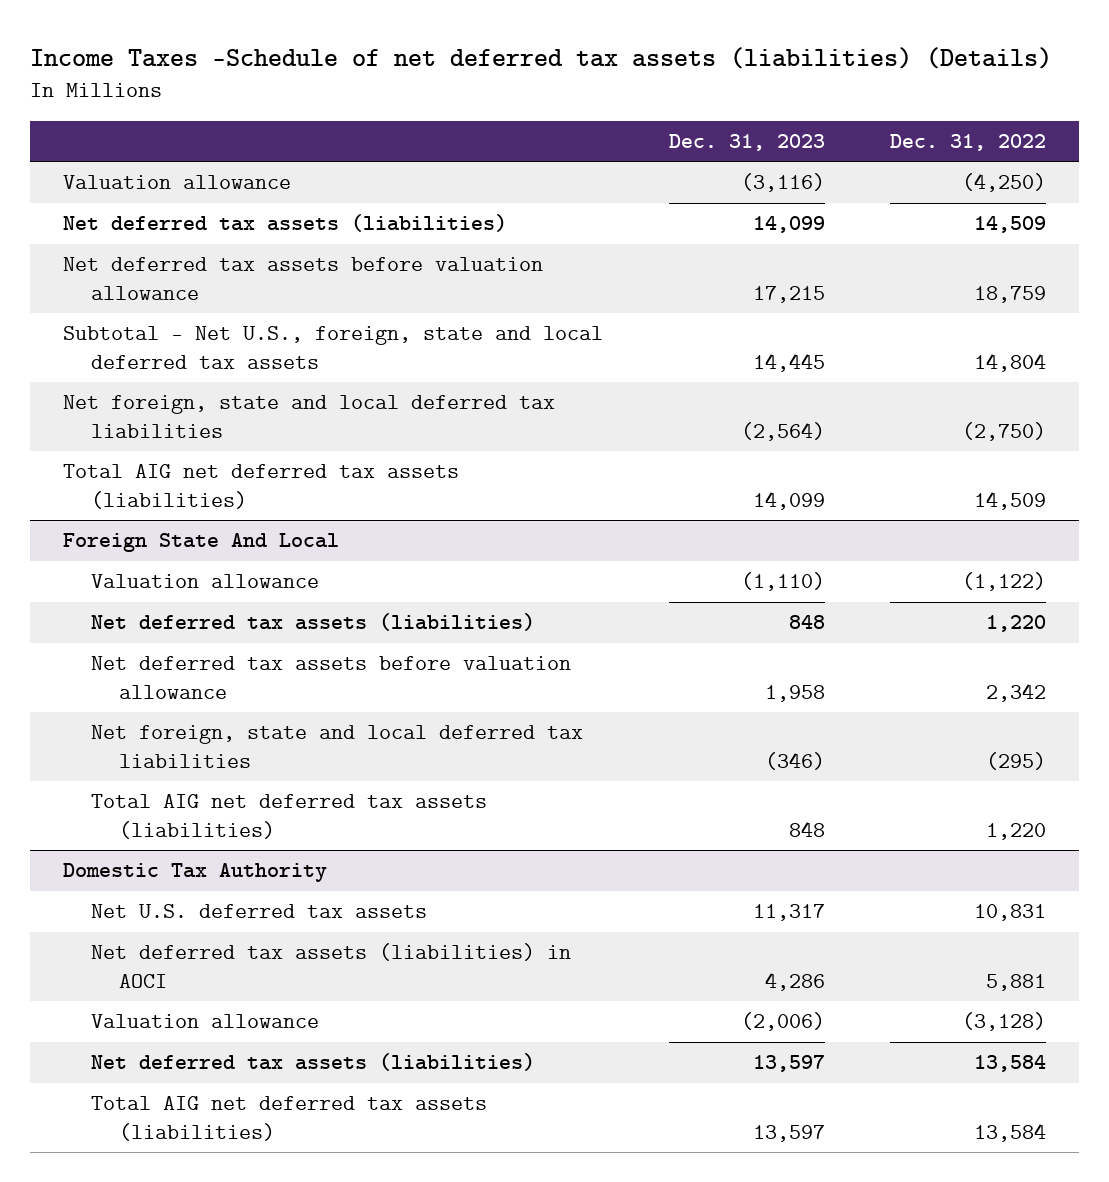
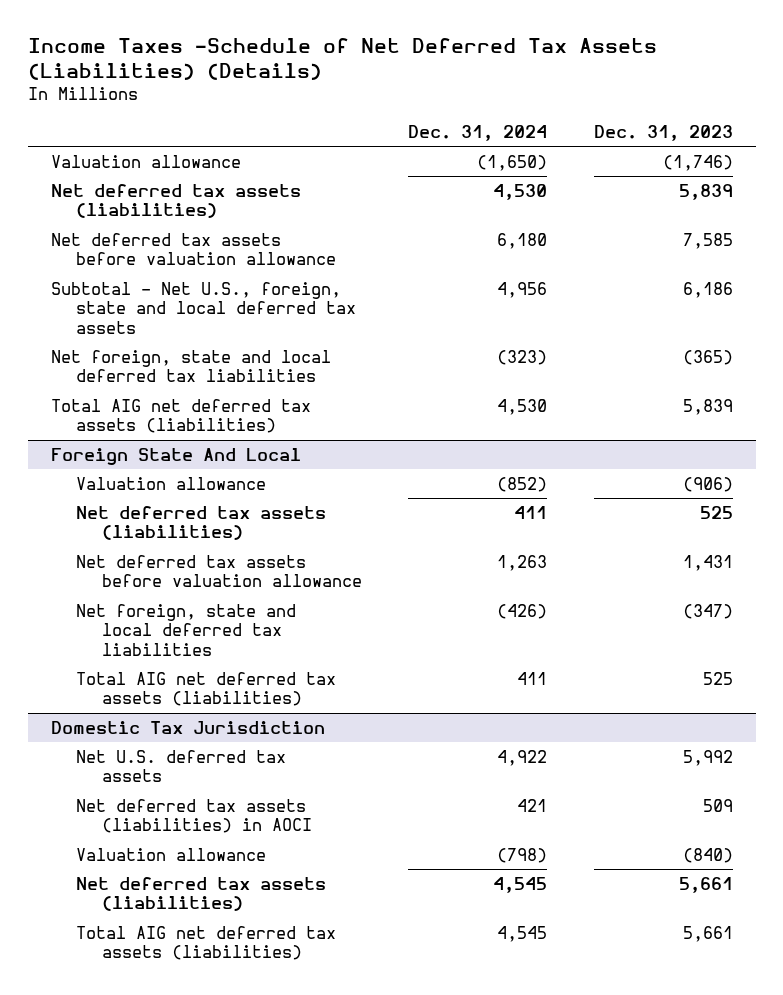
[30,47,1053,70] Income Taxes -Schedule of net deferred tax assets (liabilities) (Details) -> [27,38,657,81] Income Taxes -Schedule of Net Deferred Tax Assets (Liabilities) (Details)
[890,133,1047,151] Dec. 31, 2022 -> none
none -> [408,124,548,141] Dec. 31, 2024
[740,173,825,193] (3,116) -> [662,154,733,171] (1,746)
[752,216,825,234] 14,099 -> [678,183,733,200] 5,839
[752,285,825,303] 17,215 -> [682,232,733,249] 7,585
[752,352,825,372] 14,445 -> [682,281,733,298] 6,186
[740,421,825,441] (2,564) -> [682,349,733,365] (365)
[752,490,825,510] 14,099 -> [682,398,733,415] 5,839
[740,572,825,592] (1,110) -> [682,476,733,492] (906)
[788,615,825,630] 848 -> [699,505,733,519] 525
[764,684,825,702] 1,958 -> [682,554,733,571] 1,431
[764,751,825,770] (346) -> [682,603,733,619] (347)
[788,820,825,837] 848 -> [702,671,733,685] 525
[62,863,327,883] Domestic Tax Authority -> [50,720,325,734] Domestic Tax Jurisdiction
[752,904,825,922] 11,317 -> [682,749,733,766] 5,992
[764,971,825,991] 4,286 -> [702,798,733,812] 509
[740,1012,825,1032] (2,006) -> [682,847,733,863] (840)
[752,1055,825,1073] 13,597 -> [678,876,733,893] 5,661
[752,1124,825,1142] 13,597 -> [682,925,733,942] 5,661

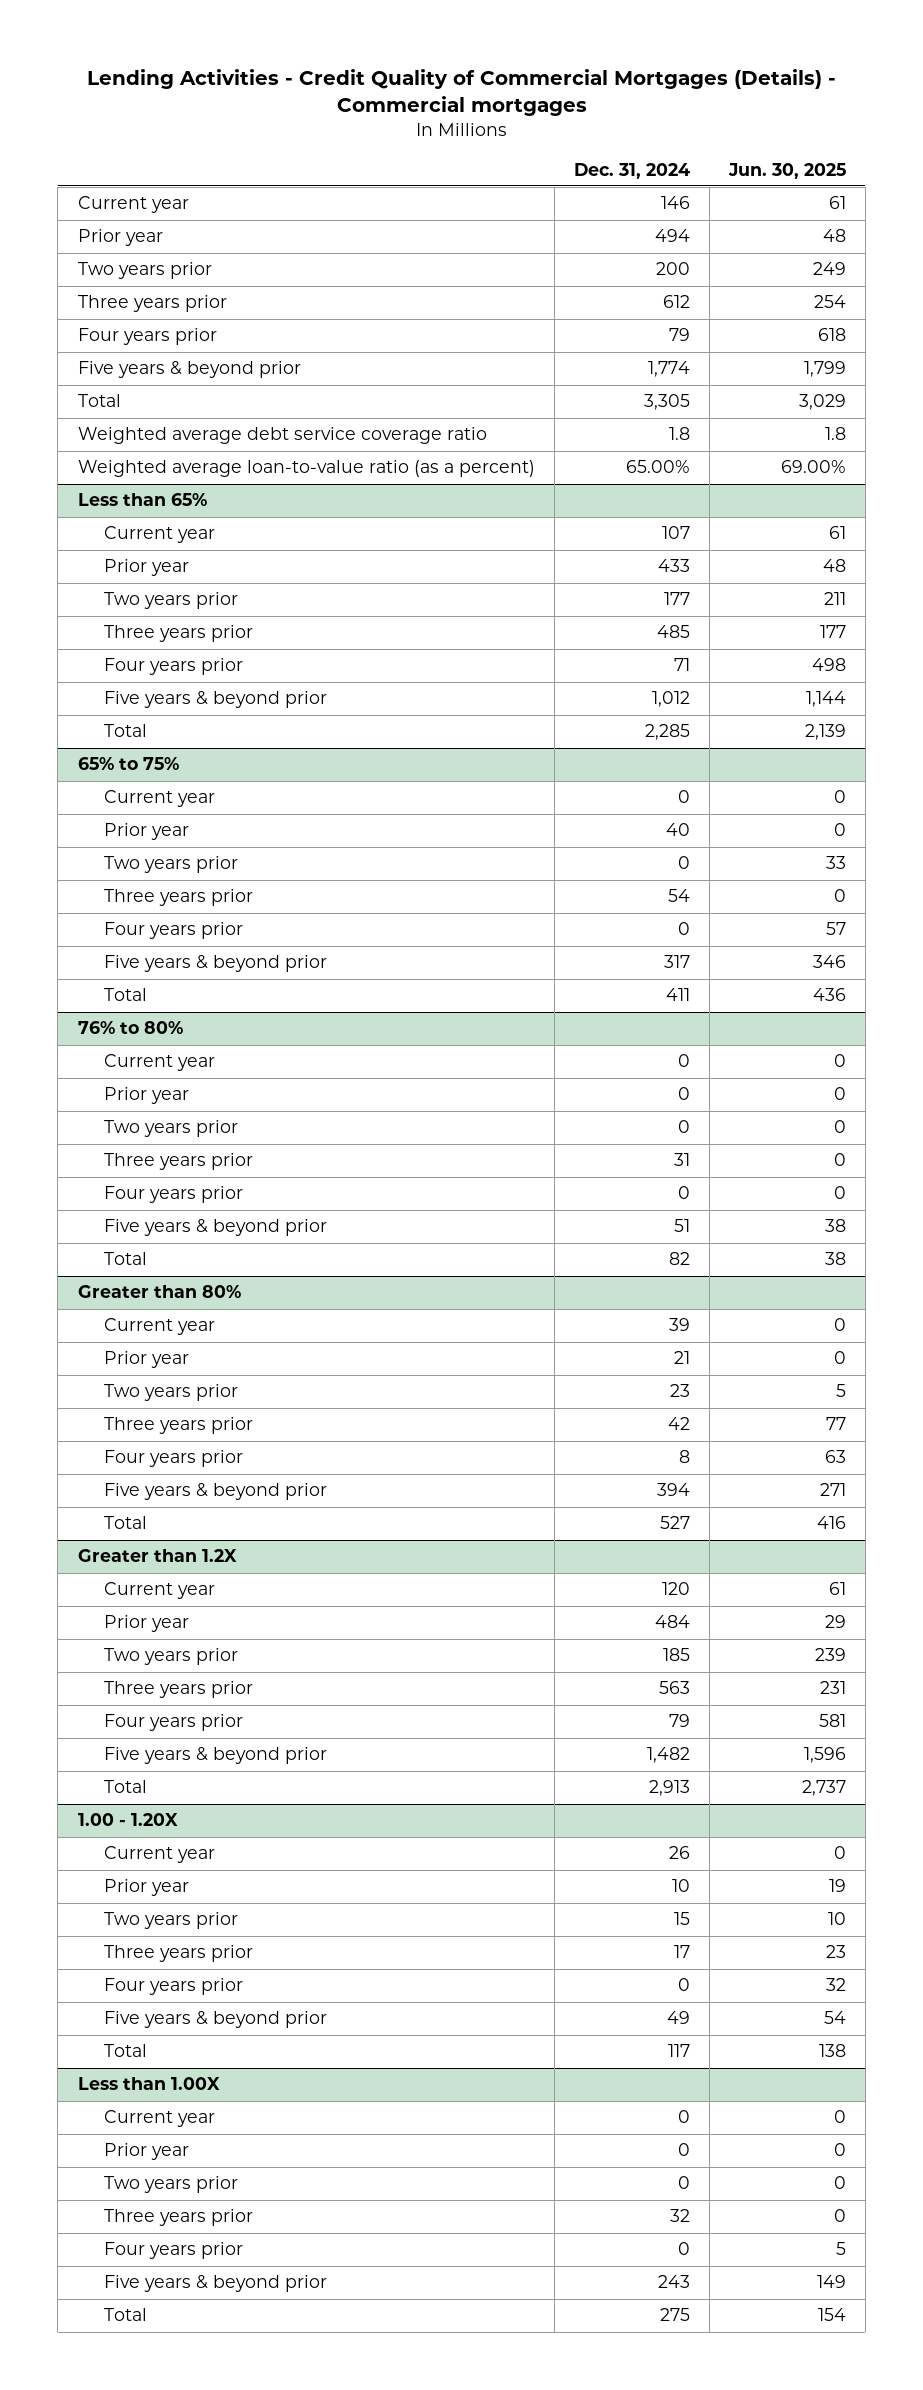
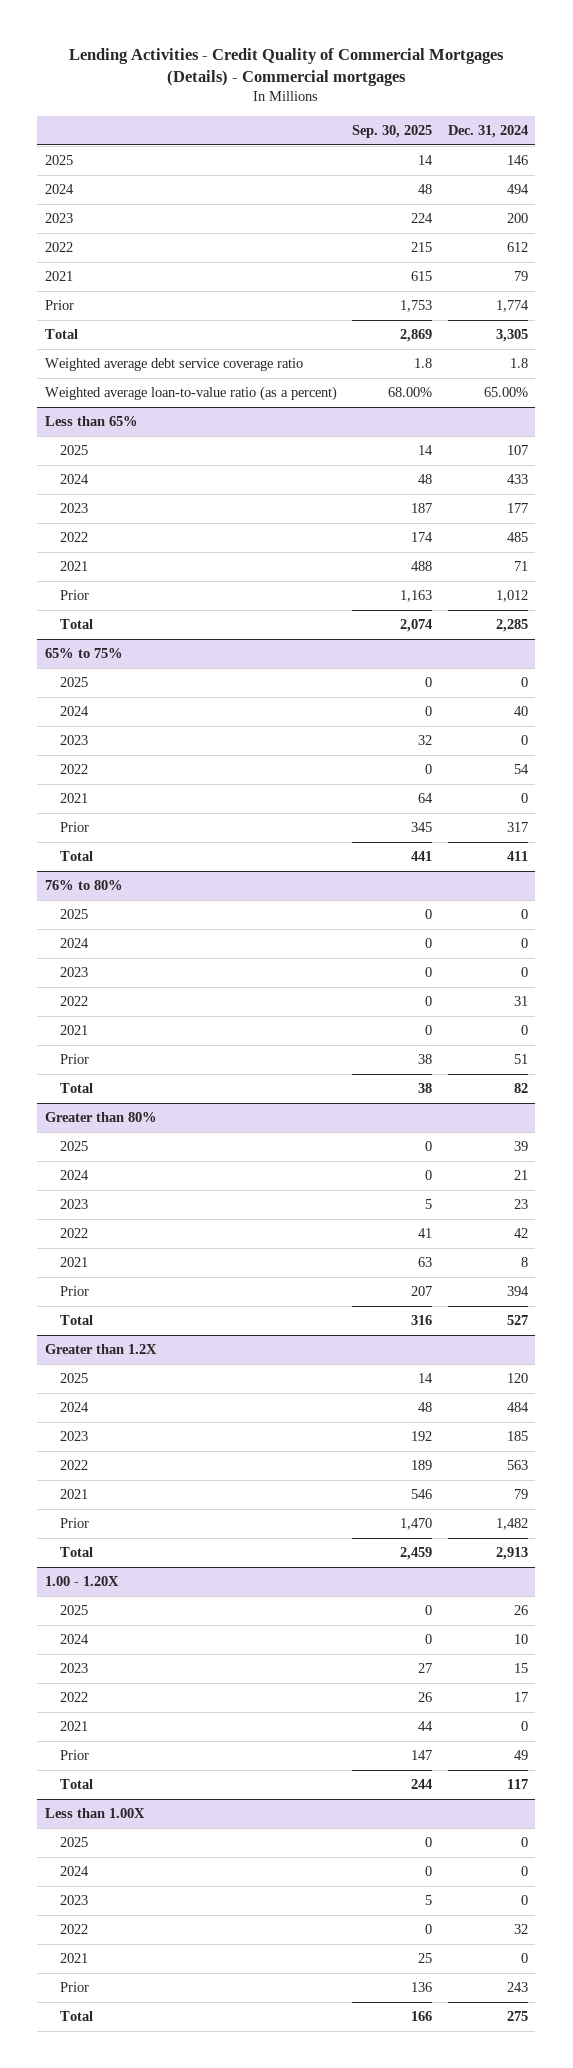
[727,162,846,179] Jun. 30, 2025 -> none
none -> [352,125,433,139] Sep. 30, 2025
[77,196,189,214] Current year -> [45,155,74,166] 2025
[77,229,163,247] Prior year -> [45,184,75,195] 2024
[77,262,212,280] Two years prior -> [45,213,74,224] 2023
[77,295,227,313] Three years prior -> [45,242,74,253] 2022
[77,328,217,346] Four years prior -> [45,271,74,282] 2021
[77,361,301,379] Five years & beyond prior -> [45,300,75,311] Prior
[103,526,215,544] Current year -> [60,445,89,456] 2025
[103,559,189,577] Prior year -> [60,474,90,485] 2024
[103,592,238,610] Two years prior -> [60,503,89,514] 2023
[103,625,253,643] Three years prior -> [60,532,89,543] 2022
[103,658,243,676] Four years prior -> [60,561,89,572] 2021
[103,691,327,709] Five years & beyond prior -> [60,590,90,601] Prior
[103,790,215,808] Current year -> [60,677,89,688] 2025
[103,823,189,841] Prior year -> [60,706,90,717] 2024
[103,856,238,874] Two years prior -> [60,735,89,746] 2023
[103,889,253,907] Three years prior -> [60,764,89,775] 2022
[103,922,243,940] Four years prior -> [60,793,89,804] 2021
[103,955,327,973] Five years & beyond prior -> [60,822,90,833] Prior
[103,1054,215,1072] Current year -> [60,909,89,920] 2025
[103,1087,189,1105] Prior year -> [60,938,90,949] 2024
[103,1120,238,1138] Two years prior -> [60,967,89,978] 2023
[103,1153,253,1171] Three years prior -> [60,996,89,1007] 2022
[103,1186,243,1204] Four years prior -> [60,1025,89,1036] 2021
[103,1219,327,1237] Five years & beyond prior -> [60,1054,90,1065] Prior
[103,1318,215,1336] Current year -> [60,1141,89,1152] 2025
[103,1351,189,1369] Prior year -> [60,1170,90,1181] 2024
[103,1384,238,1402] Two years prior -> [60,1199,89,1210] 2023
[103,1417,253,1435] Three years prior -> [60,1228,89,1239] 2022
[103,1450,243,1468] Four years prior -> [60,1257,89,1268] 2021
[103,1483,327,1501] Five years & beyond prior -> [60,1286,90,1297] Prior
[103,1582,215,1600] Current year -> [60,1373,89,1384] 2025
[103,1615,189,1633] Prior year -> [60,1402,90,1413] 2024
[103,1648,238,1666] Two years prior -> [60,1431,89,1442] 2023
[103,1681,253,1699] Three years prior -> [60,1460,89,1471] 2022
[103,1714,243,1732] Four years prior -> [60,1489,89,1500] 2021
[103,1747,327,1765] Five years & beyond prior -> [60,1518,90,1529] Prior
[103,1846,215,1864] Current year -> [60,1605,89,1616] 2025
[103,1879,189,1897] Prior year -> [60,1634,90,1645] 2024
[103,1912,238,1930] Two years prior -> [60,1663,89,1674] 2023
[103,1945,253,1963] Three years prior -> [60,1692,89,1703] 2022
[103,1978,243,1996] Four years prior -> [60,1721,89,1732] 2021
[103,2011,327,2029] Five years & beyond prior -> [60,1750,90,1761] Prior
[103,2110,215,2128] Current year -> [60,1837,89,1848] 2025
[103,2143,189,2161] Prior year -> [60,1866,90,1877] 2024
[103,2176,238,2194] Two years prior -> [60,1895,89,1906] 2023
[103,2209,253,2227] Three years prior -> [60,1924,89,1935] 2022
[103,2242,243,2260] Four years prior -> [60,1953,89,1964] 2021
[103,2275,327,2293] Five years & beyond prior -> [60,1982,90,1993] Prior

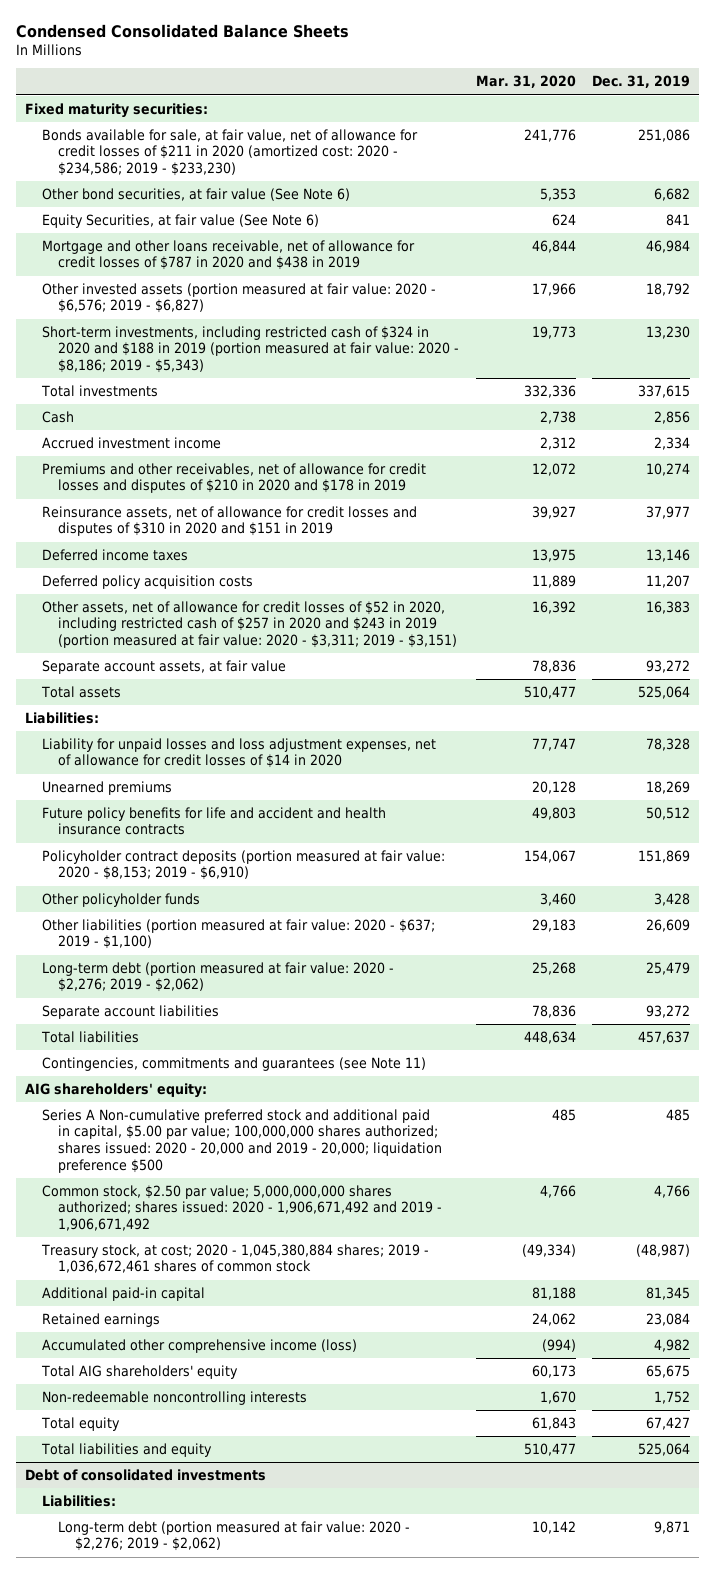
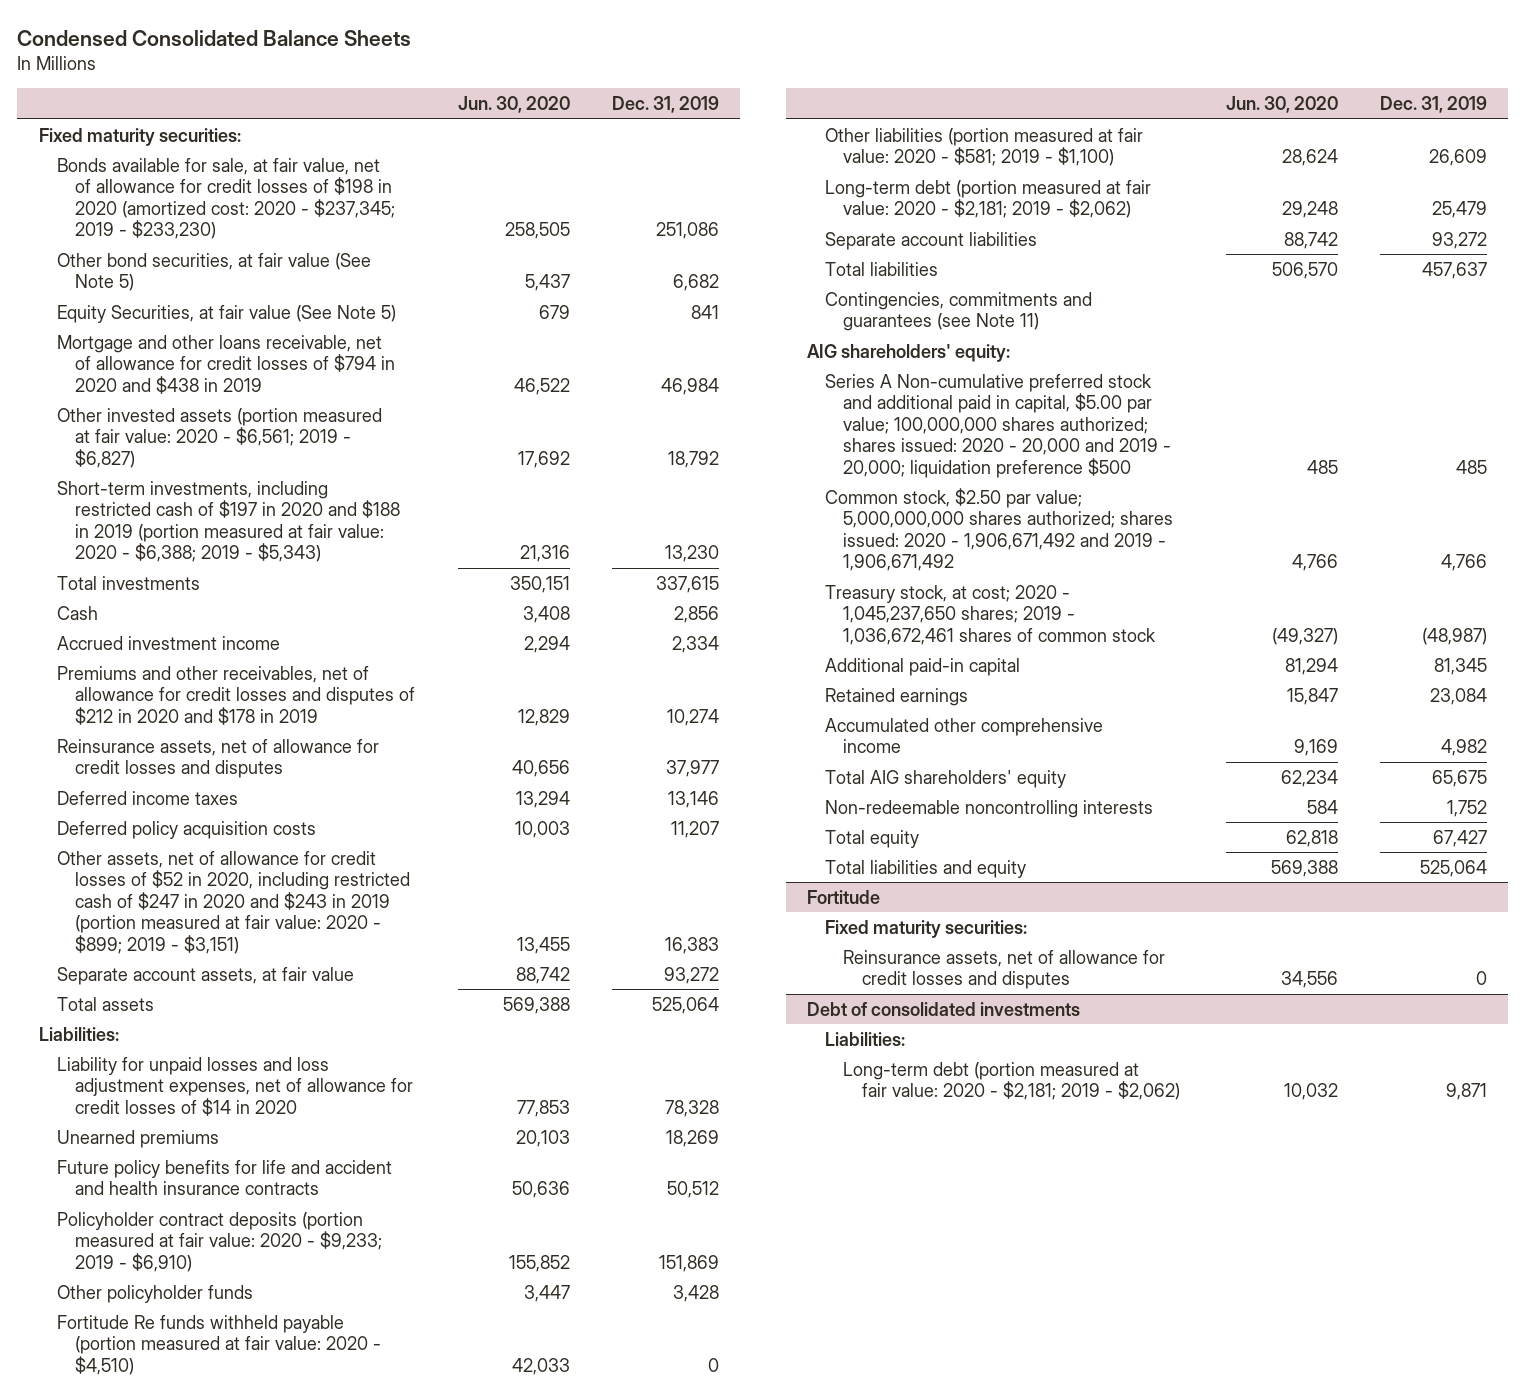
[475,75,576,89] Mar. 31, 2020 -> none
none -> [457,96,570,114] Jun. 30, 2020
[41,128,418,177] Bonds available for sale, at fair value, net of allowance for credit losses of $211 in 2020 (amortized cost: 2020 - $234,586; 2019 - $233,230) -> [56,157,396,240] Bonds available for sale, at fair value, net of allowance for credit losses of $198 in 2020 (amortized cost: 2020 - $237,345; 2019 - $233,230)
[41,187,350,201] Other bond securities, at fair value (See Note 6) -> [56,252,371,292] Other bond securities, at fair value (See Note 5)
[41,213,319,228] Equity Securities, at fair value (See Note 6) -> [56,304,396,323] Equity Securities, at fair value (See Note 5)
[41,239,415,271] Mortgage and other loans receivable, net of allowance for credit losses of $787 in 2020 and $438 in 2019 -> [56,334,396,394] Mortgage and other loans receivable, net of allowance for credit losses of $794 in 2020 and $438 in 2019
[41,282,436,314] Other invested assets (portion measured at fair value: 2020 - $6,576; 2019 - $6,827) -> [56,407,382,468] Other invested assets (portion measured at fair value: 2020 - $6,561; 2019 - $6,827)
[41,325,460,374] Short-term investments, including restricted cash of $324 in 2020 and $188 in 2019 (portion measured at fair value: 2020 - $8,186; 2019 - $5,343) -> [56,480,401,563] Short-term investments, including restricted cash of $197 in 2020 and $188 in 2019 (portion measured at fair value: 2020 - $6,388; 2019 - $5,343)
[41,462,426,494] Premiums and other receivables, net of allowance for credit losses and disputes of $210 in 2020 and $178 in 2019 -> [56,665,416,725] Premiums and other receivables, net of allowance for credit losses and disputes of $212 in 2020 and $178 in 2019
[41,505,417,537] Reinsurance assets, net of allowance for credit losses and disputes of $310 in 2020 and $151 in 2019 -> [56,738,379,779] Reinsurance assets, net of allowance for credit losses and disputes
[41,600,458,649] Other assets, net of allowance for credit losses of $52 in 2020, including restricted cash of $257 in 2020 and $243 in 2019 (portion measured at fair value: 2020 - $3,311; 2019 - $3,151) -> [56,850,411,954] Other assets, net of allowance for credit losses of $52 in 2020, including restricted cash of $247 in 2020 and $243 in 2019 (portion measured at fair value: 2020 - $899; 2019 - $3,151)
[41,849,445,881] Policyholder contract deposits (portion measured at fair value: 2020 - $8,153; 2019 - $6,910) -> [56,1211,383,1272] Policyholder contract deposits (portion measured at fair value: 2020 - $9,233; 2019 - $6,910)
none -> [56,1314,382,1375] Fortitude Re funds withheld payable (portion measured at fair value: 2020 - $4,510)
[41,918,435,950] Other liabilities (portion measured at fair value: 2020 - $637; 2019 - $1,100) -> [825,127,1144,167] Other liabilities (portion measured at fair value: 2020 - $581; 2019 - $1,100)
[41,961,394,993] Long-term debt (portion measured at fair value: 2020 - $2,276; 2019 - $2,062) -> [825,179,1152,219] Long-term debt (portion measured at fair value: 2020 - $2,181; 2019 - $2,062)
[40,1243,429,1274] Treasury stock, at cost; 2020 - 1,045,380,884 shares; 2019 - 1,036,672,461 shares of common stock -> [825,584,1157,645] Treasury stock, at cost; 2020 - 1,045,237,650 shares; 2019 - 1,036,672,461 shares of common stock
[41,1338,357,1353] Accumulated other comprehensive income (loss) -> [825,717,1104,754] Accumulated other comprehensive income
none -> [806,889,880,904] Fortitude
none -> [825,919,1028,938] Fixed maturity securities:
none -> [843,949,1166,990] Reinsurance assets, net of allowance for credit losses and disputes
[58,1520,411,1552] Long-term debt (portion measured at fair value: 2020 - $2,276; 2019 - $2,062) -> [843,1061,1180,1101] Long-term debt (portion measured at fair value: 2020 - $2,181; 2019 - $2,062)

